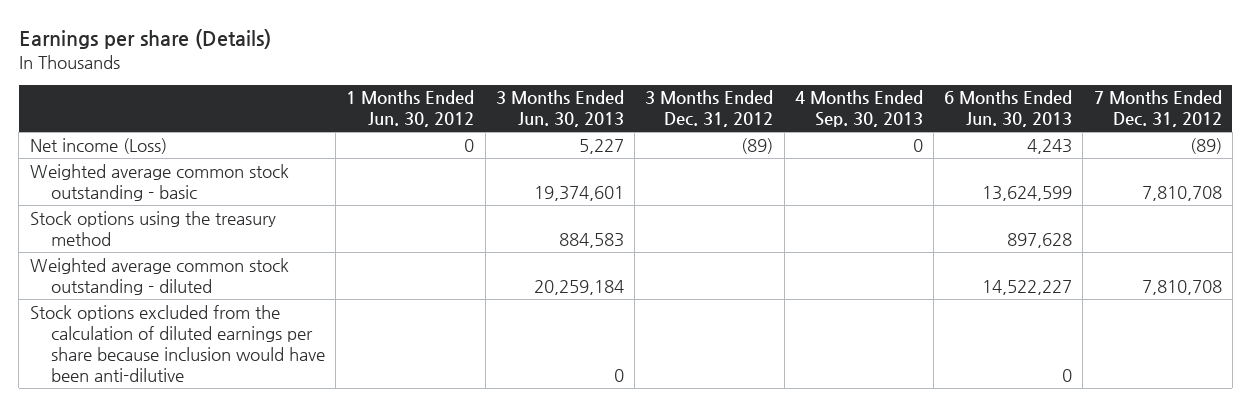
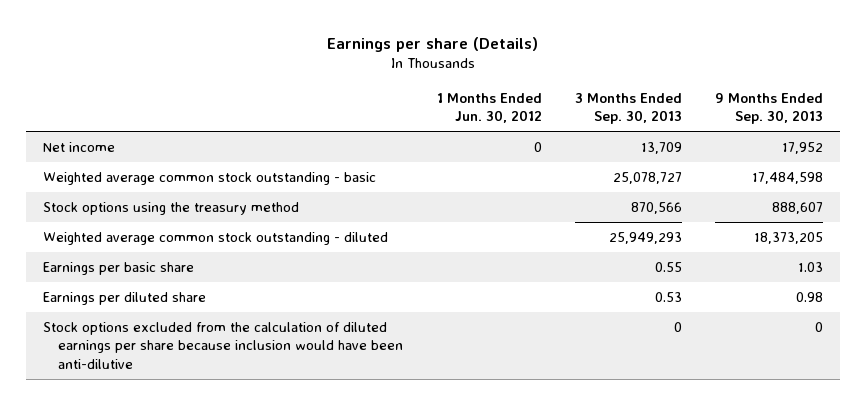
[495,90,624,128] 3 Months Ended Jun. 30, 2013 -> none
[645,90,774,128] 3 Months Ended Dec. 31, 2012 -> none
[794,90,923,128] 4 Months Ended Sep. 30, 2013 -> none
[944,90,1073,128] 6 Months Ended Jun. 30, 2013 -> none
[1093,90,1222,128] 7 Months Ended Dec. 31, 2012 -> none
none -> [574,92,682,125] 3 Months Ended Sep. 30, 2013
none -> [714,92,823,125] 9 Months Ended Sep. 30, 2013
[29,137,167,154] Net income (Loss) -> [42,141,115,152] Net income
none -> [42,261,194,275] Earnings per basic share
none -> [42,291,206,305] Earnings per diluted share

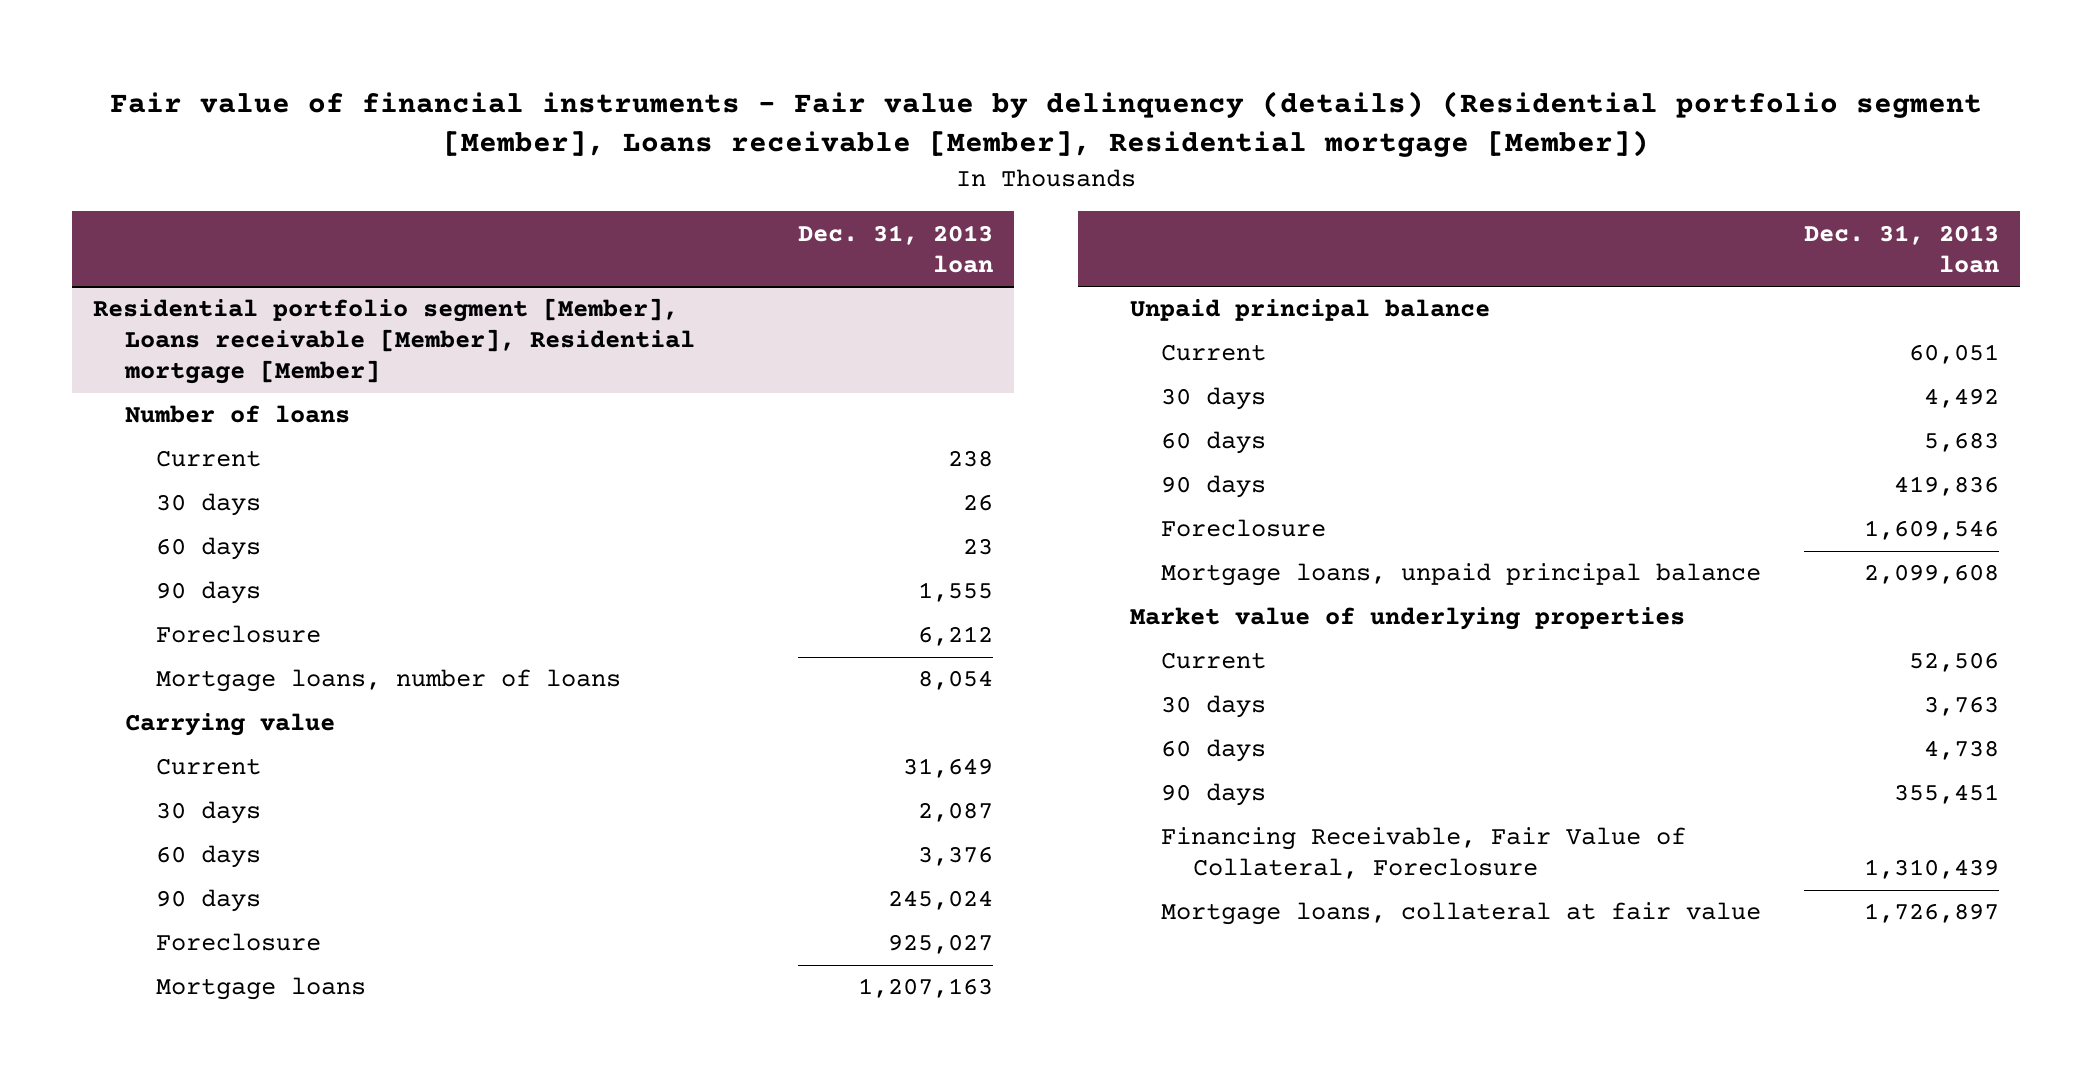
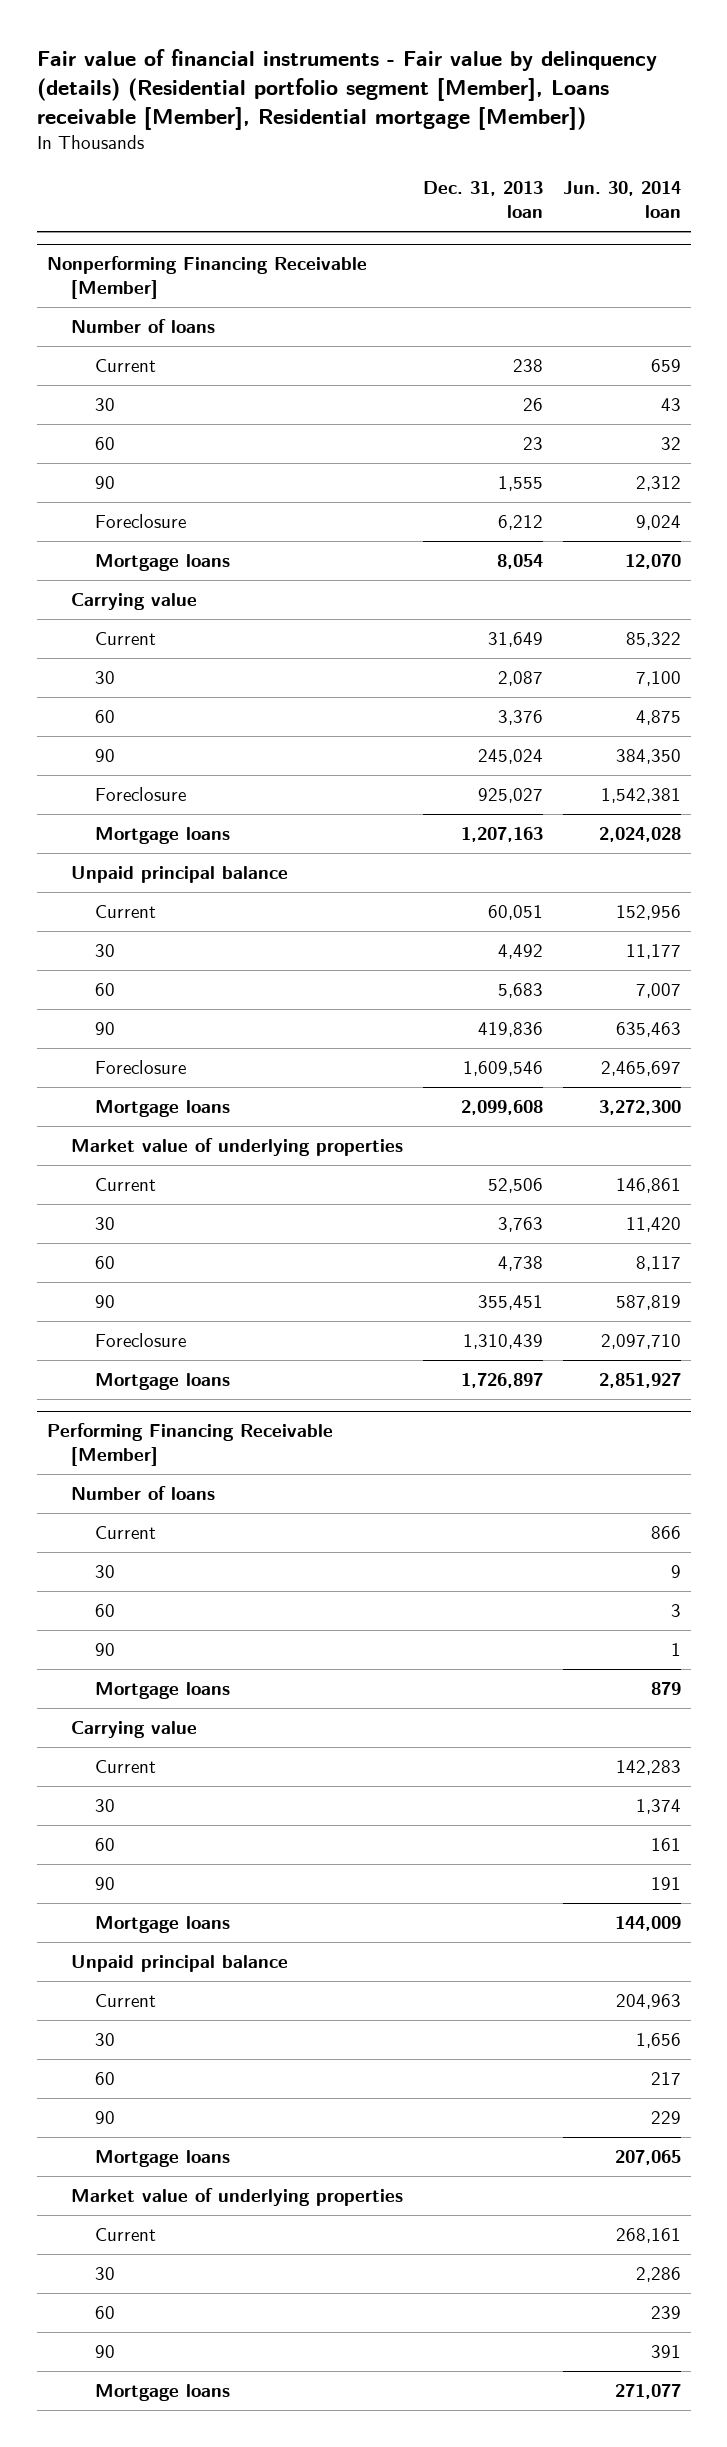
none -> [562,181,681,219] Jun. 30, 2014 loan
[93,298,695,385] Residential portfolio segment [Member], Loans receivable [Member], Residential mortgage [Member] -> [46,256,367,300] Nonperforming Financing Receivable [Member]
[155,493,261,517] 30 days -> [95,398,116,412] 30
[155,537,261,561] 60 days -> [95,437,116,451] 60
[155,581,261,605] 90 days -> [95,476,116,490] 90
[155,669,621,693] Mortgage loans, number of loans -> [95,554,231,572] Mortgage loans
[155,801,261,825] 30 days -> [95,671,116,685] 30
[155,845,261,869] 60 days -> [95,710,116,724] 60
[155,889,261,913] 90 days -> [95,749,116,763] 90
[1161,387,1267,411] 30 days -> [95,944,116,958] 30
[1161,431,1267,455] 60 days -> [95,983,116,997] 60
[1161,475,1267,499] 90 days -> [95,1022,116,1036] 90
[1161,563,1762,587] Mortgage loans, unpaid principal balance -> [95,1100,231,1118] Mortgage loans
[1161,695,1267,719] 30 days -> [95,1217,116,1231] 30
[1161,739,1267,763] 60 days -> [95,1256,116,1270] 60
[1161,783,1267,807] 90 days -> [95,1295,116,1309] 90
[1161,827,1687,880] Financing Receivable, Fair Value of Collateral, Foreclosure -> [95,1333,187,1348] Foreclosure
[1161,902,1762,926] Mortgage loans, collateral at fair value -> [95,1373,231,1391] Mortgage loans
none -> [46,1423,333,1467] Performing Financing Receivable [Member]
none -> [70,1486,215,1501] Number of loans
none -> [95,1526,157,1540] Current
none -> [95,1565,116,1579] 30
none -> [95,1604,116,1618] 60
none -> [95,1643,116,1657] 90
none -> [95,1682,231,1700] Mortgage loans
none -> [70,1721,197,1739] Carrying value
none -> [95,1760,157,1774] Current
none -> [95,1799,116,1813] 30
none -> [95,1838,116,1852] 60
none -> [95,1877,116,1891] 90
none -> [95,1916,231,1934] Mortgage loans
none -> [70,1955,288,1973] Unpaid principal balance
none -> [95,1994,157,2008] Current
none -> [95,2033,116,2047] 30
none -> [95,2072,116,2086] 60
none -> [95,2111,116,2125] 90
none -> [95,2150,231,2168] Mortgage loans
none -> [70,2188,403,2207] Market value of underlying properties
none -> [95,2228,157,2242] Current
none -> [95,2267,116,2281] 30
none -> [95,2306,116,2320] 60
none -> [95,2345,116,2359] 90
none -> [95,2384,231,2402] Mortgage loans

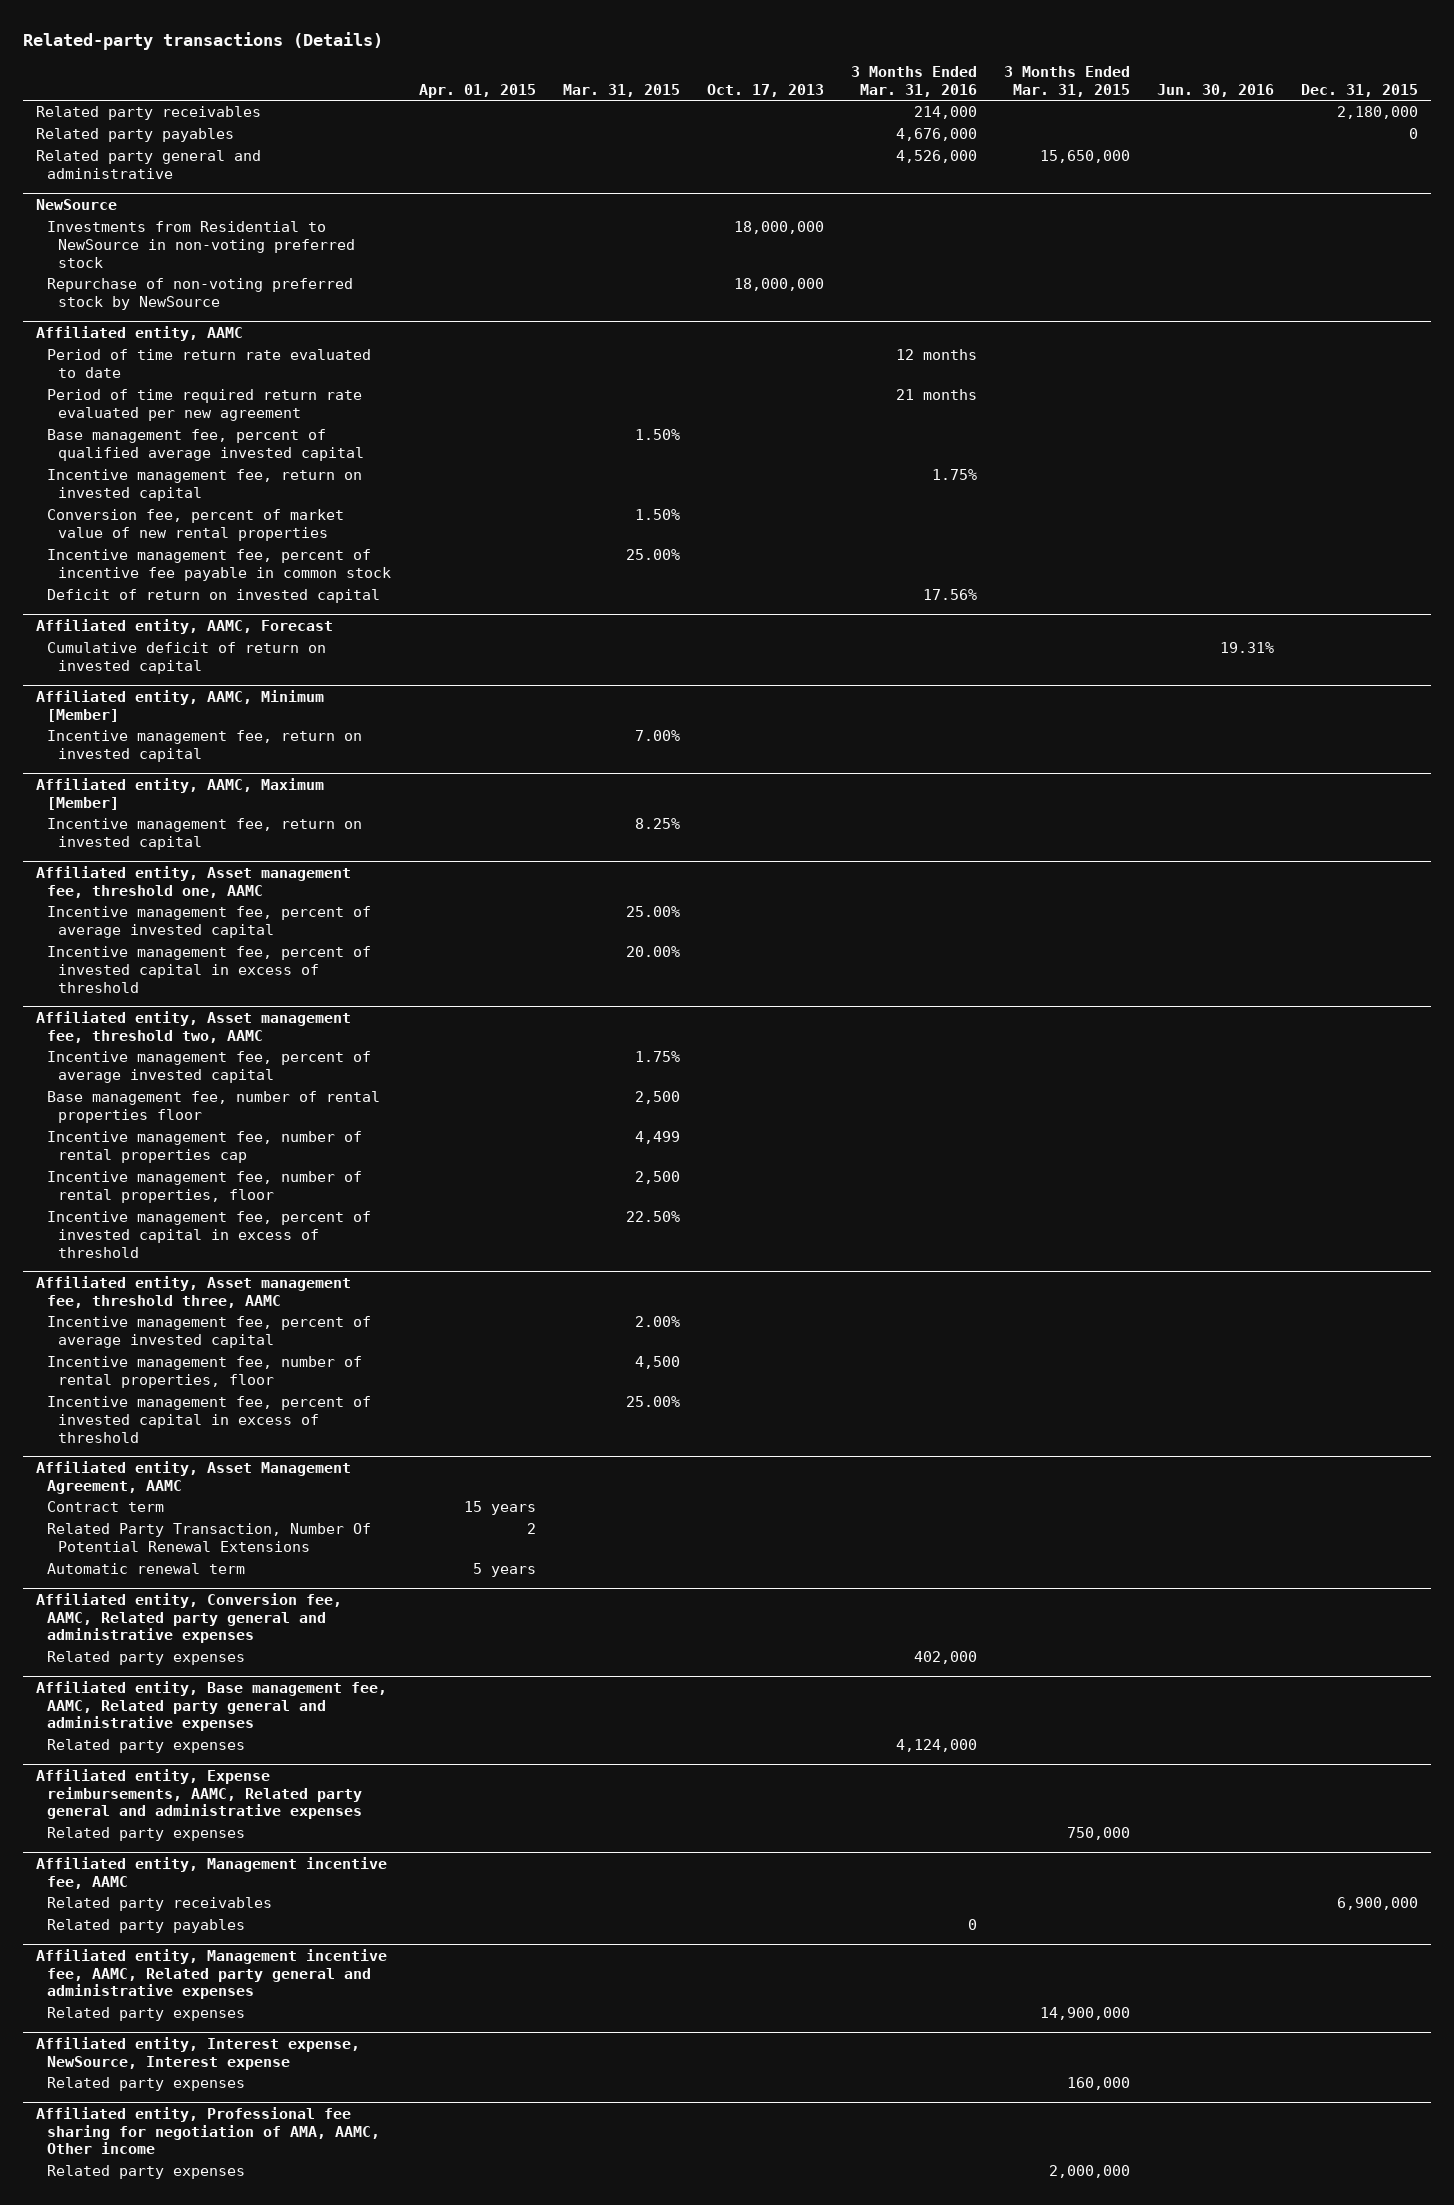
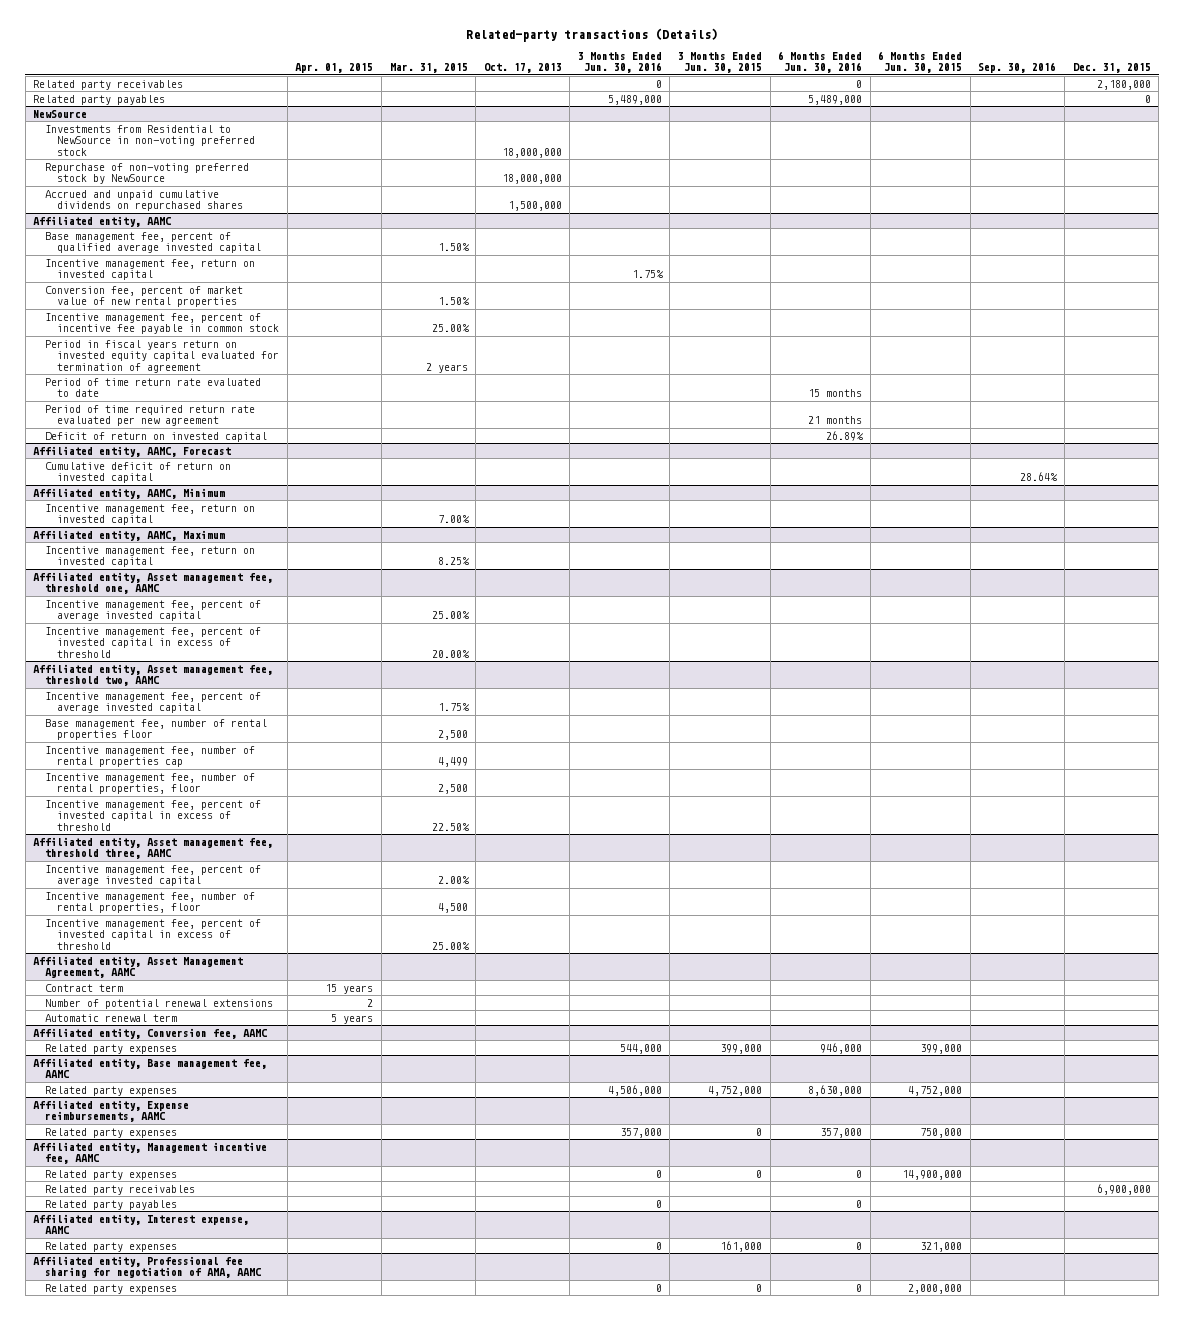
[850,66,977,97] 3 Months Ended Mar. 31, 2016 -> none
[1003,66,1130,97] 3 Months Ended Mar. 31, 2015 -> none
[1156,83,1274,97] Jun. 30, 2016 -> none
none -> [577,51,662,74] 3 Months Ended Jun. 30, 2016
none -> [678,51,763,74] 3 Months Ended Jun. 30, 2015
none -> [778,50,863,74] 6 Months Ended Jun. 30, 2016
none -> [878,50,963,74] 6 Months Ended Jun. 30, 2015
none -> [978,62,1057,74] Sep. 30, 2016
[36,150,262,179] Related party general and administrative -> none
none -> [45,189,244,212] Accrued and unpaid cumulative dividends on repurchased shares
none -> [45,339,280,373] Period in fiscal years return on invested equity capital evaluated for termination of agreement
[47,349,372,378] Period of time return rate evaluated to date -> [45,377,262,398] Period of time return rate evaluated to date
[47,389,363,421] Period of time required return rate evaluated per new agreement -> [45,404,256,427] Period of time required return rate evaluated per new agreement
[36,690,325,722] Affiliated entity, AAMC, Minimum [Member] -> [33,487,226,499] Affiliated entity, AAMC, Minimum
[36,778,325,810] Affiliated entity, AAMC, Maximum [Member] -> [33,529,226,541] Affiliated entity, AAMC, Maximum
[47,1523,372,1552] Related Party Transaction, Number Of Potential Renewal Extensions -> [45,998,274,1009] Number of potential renewal extensions
[36,1593,343,1644] Affiliated entity, Conversion fee, AAMC, Related party general and administrative expenses -> [33,1027,268,1039] Affiliated entity, Conversion fee, AAMC
[36,1681,388,1732] Affiliated entity, Base management fee, AAMC, Related party general and administrative expenses -> [33,1057,268,1079] Affiliated entity, Base management fee, AAMC
[36,1769,363,1820] Affiliated entity, Expense reimbursements, AAMC, Related party general and administrative expenses -> [33,1099,190,1123] Affiliated entity, Expense reimbursements, AAMC
none -> [45,1169,178,1180] Related party expenses
[36,1949,388,2000] Affiliated entity, Management incentive fee, AAMC, Related party general and administrative expenses -> none
[47,2007,246,2022] Related party expenses -> none
[36,2037,361,2070] Affiliated entity, Interest expense, NewSource, Interest expense -> [33,1213,250,1235] Affiliated entity, Interest expense, AAMC
[36,2107,381,2155] Affiliated entity, Professional fee sharing for negotiation of AMA, AAMC, Other income -> [33,1255,262,1279] Affiliated entity, Professional fee sharing for negotiation of AMA, AAMC

